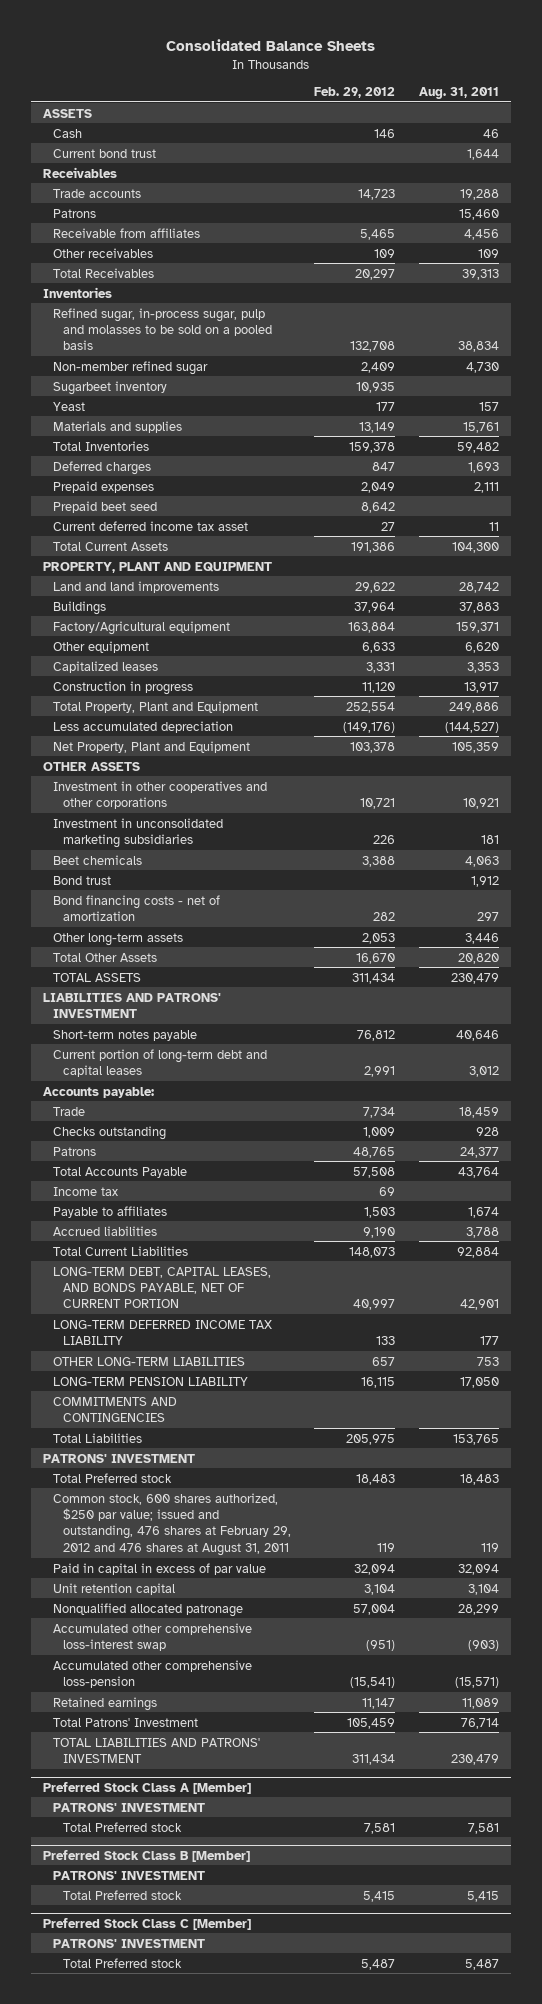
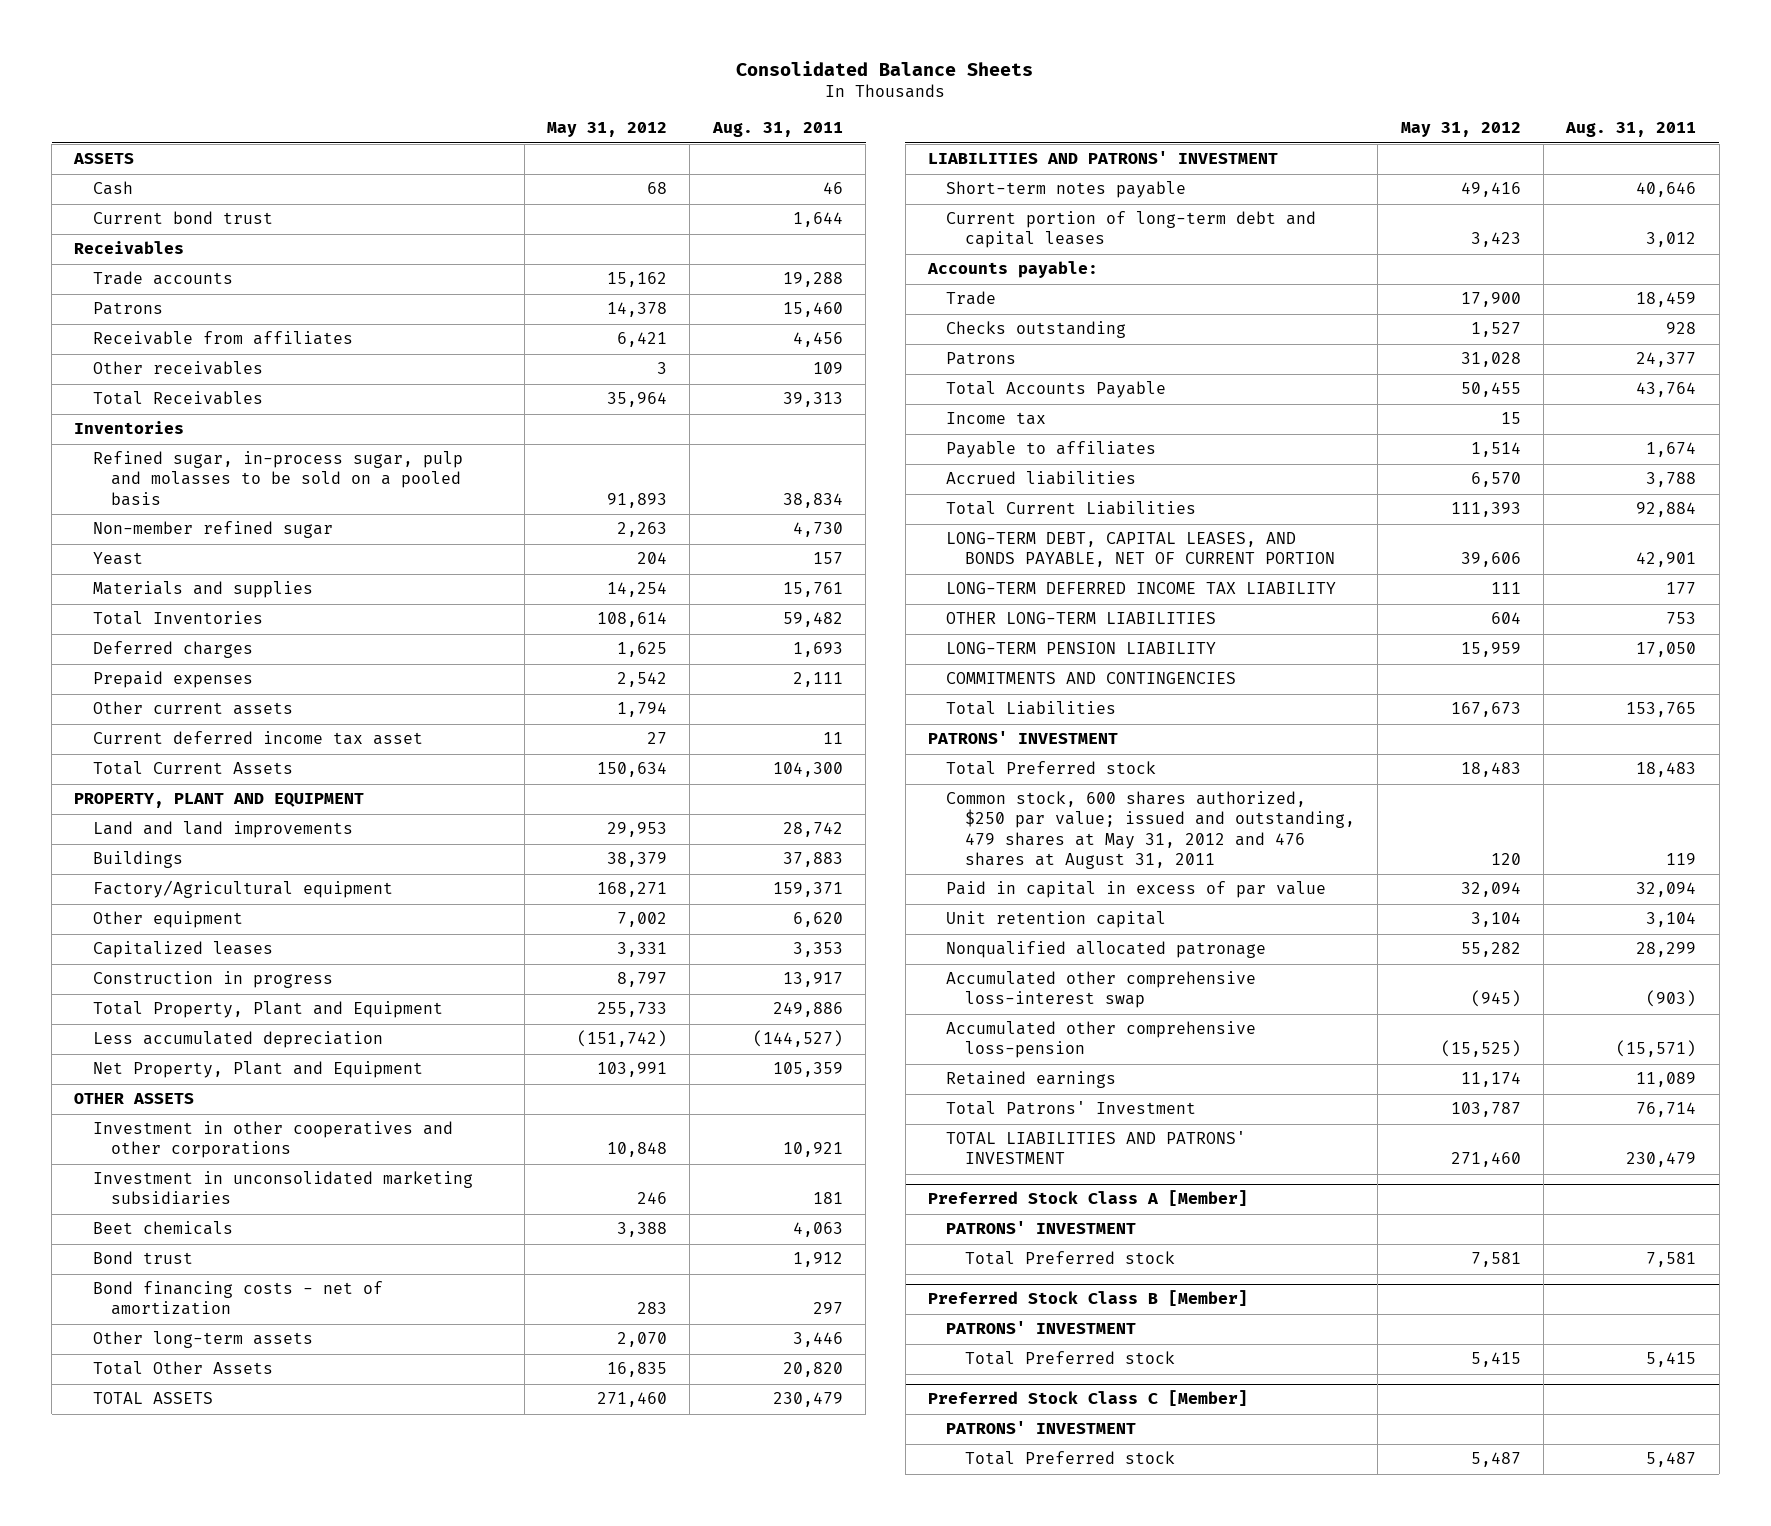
[314,87,396,99] Feb. 29, 2012 -> none
none -> [547,122,668,138] May 31, 2012
[52,380,167,395] Sugarbeet inventory -> none
[52,500,157,513] Prepaid beet seed -> none
none -> [92,701,293,716] Other current assets
[52,1492,291,1556] Common stock, 600 shares authorized, $250 par value; issued and outstanding, 476 shares at February 29, 2012 and 476 shares at August 31, 2011 -> [946,791,1355,869] Common stock, 600 shares authorized, $250 par value; issued and outstanding, 479 shares at May 31, 2012 and 476 shares at August 31, 2011

